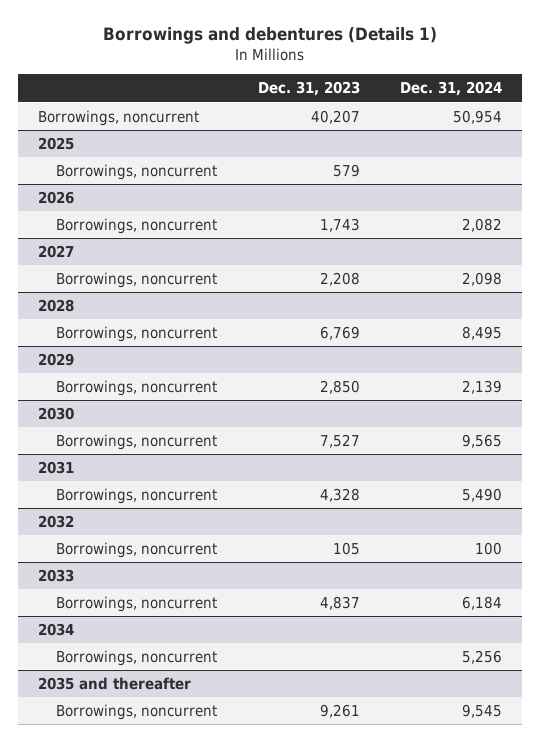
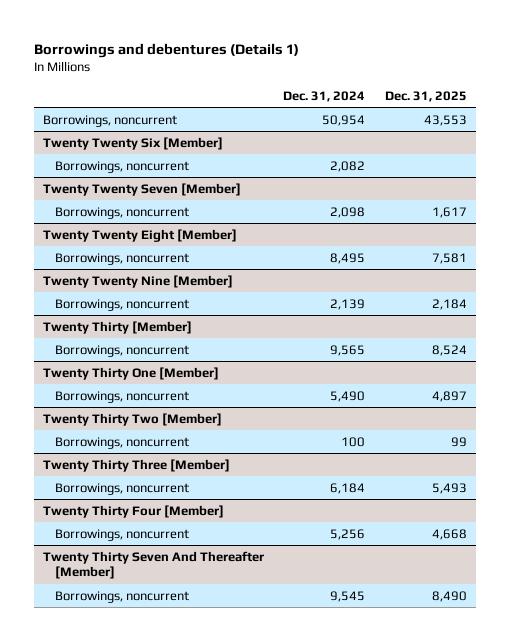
[257,81,360,97] Dec. 31, 2023 -> none
none -> [384,90,467,102] Dec. 31, 2025
[38,136,75,150] 2025 -> none
[56,163,218,180] Borrowings, noncurrent -> none
[38,190,75,204] 2026 -> [43,136,224,150] Twenty Twenty Six [Member]
[38,244,75,258] 2027 -> [43,182,242,196] Twenty Twenty Seven [Member]
[38,298,75,312] 2028 -> [43,228,238,242] Twenty Twenty Eight [Member]
[38,352,75,366] 2029 -> [43,274,234,288] Twenty Twenty Nine [Member]
[38,406,75,420] 2030 -> [43,320,193,334] Twenty Thirty [Member]
[38,460,75,474] 2031 -> [43,366,220,380] Twenty Thirty One [Member]
[38,514,75,528] 2032 -> [43,412,223,426] Twenty Thirty Two [Member]
[38,568,75,582] 2033 -> [43,458,231,472] Twenty Thirty Three [Member]
[38,622,75,636] 2034 -> [43,504,225,518] Twenty Thirty Four [Member]
[38,676,192,690] 2035 and thereafter -> none
none -> [43,550,265,580] Twenty Thirty Seven And Thereafter [Member]

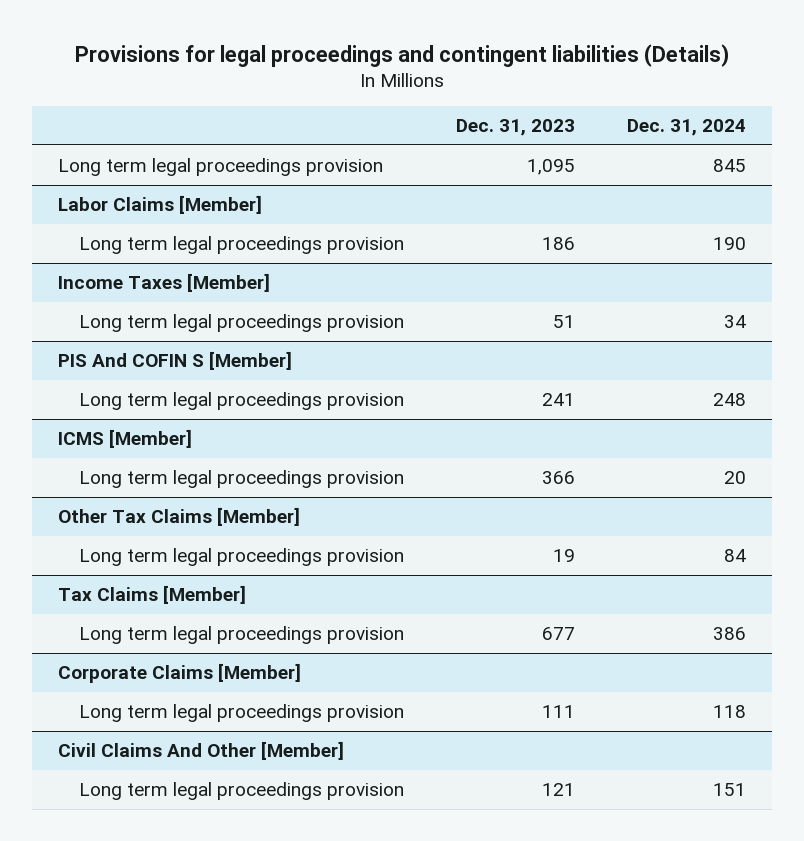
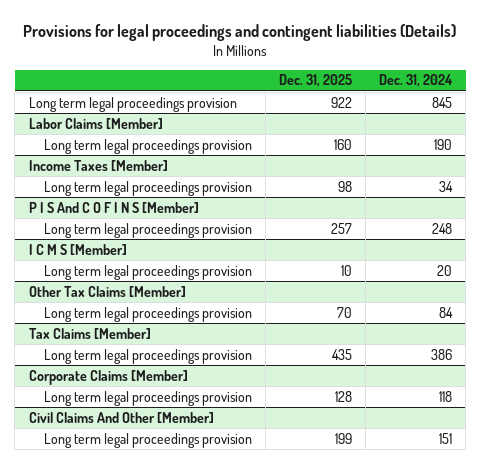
[455,119,575,137] Dec. 31, 2023 -> none
none -> [278,74,352,88] Dec. 31, 2025
[58,351,293,371] PIS And COFIN S [Member] -> [28,201,199,213] P I S And C O F I N S [Member]
[58,429,193,449] ICMS [Member] -> [28,243,127,255] I C M S [Member]

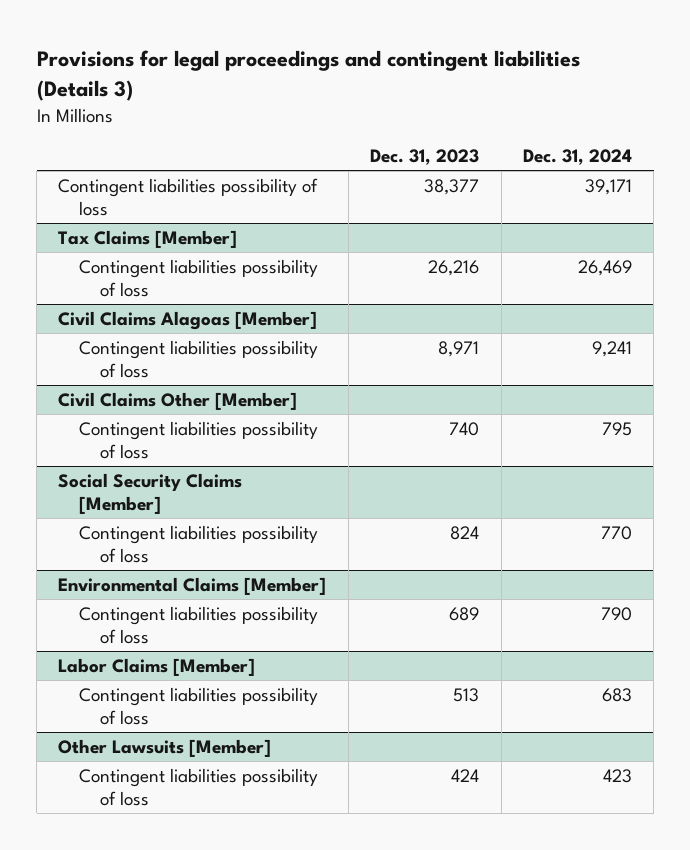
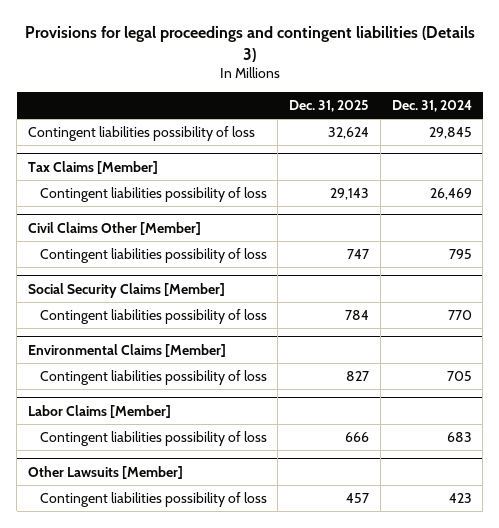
[370,148,480,165] Dec. 31, 2023 -> none
none -> [289,100,370,113] Dec. 31, 2025
[584,178,632,195] 39,171 -> [428,127,472,140] 29,845
[58,310,318,330] Civil Claims Alagoas [Member] -> none
[79,339,319,379] Contingent liabilities possibility of loss -> none
[600,606,632,621] 790 -> [446,371,472,382] 705

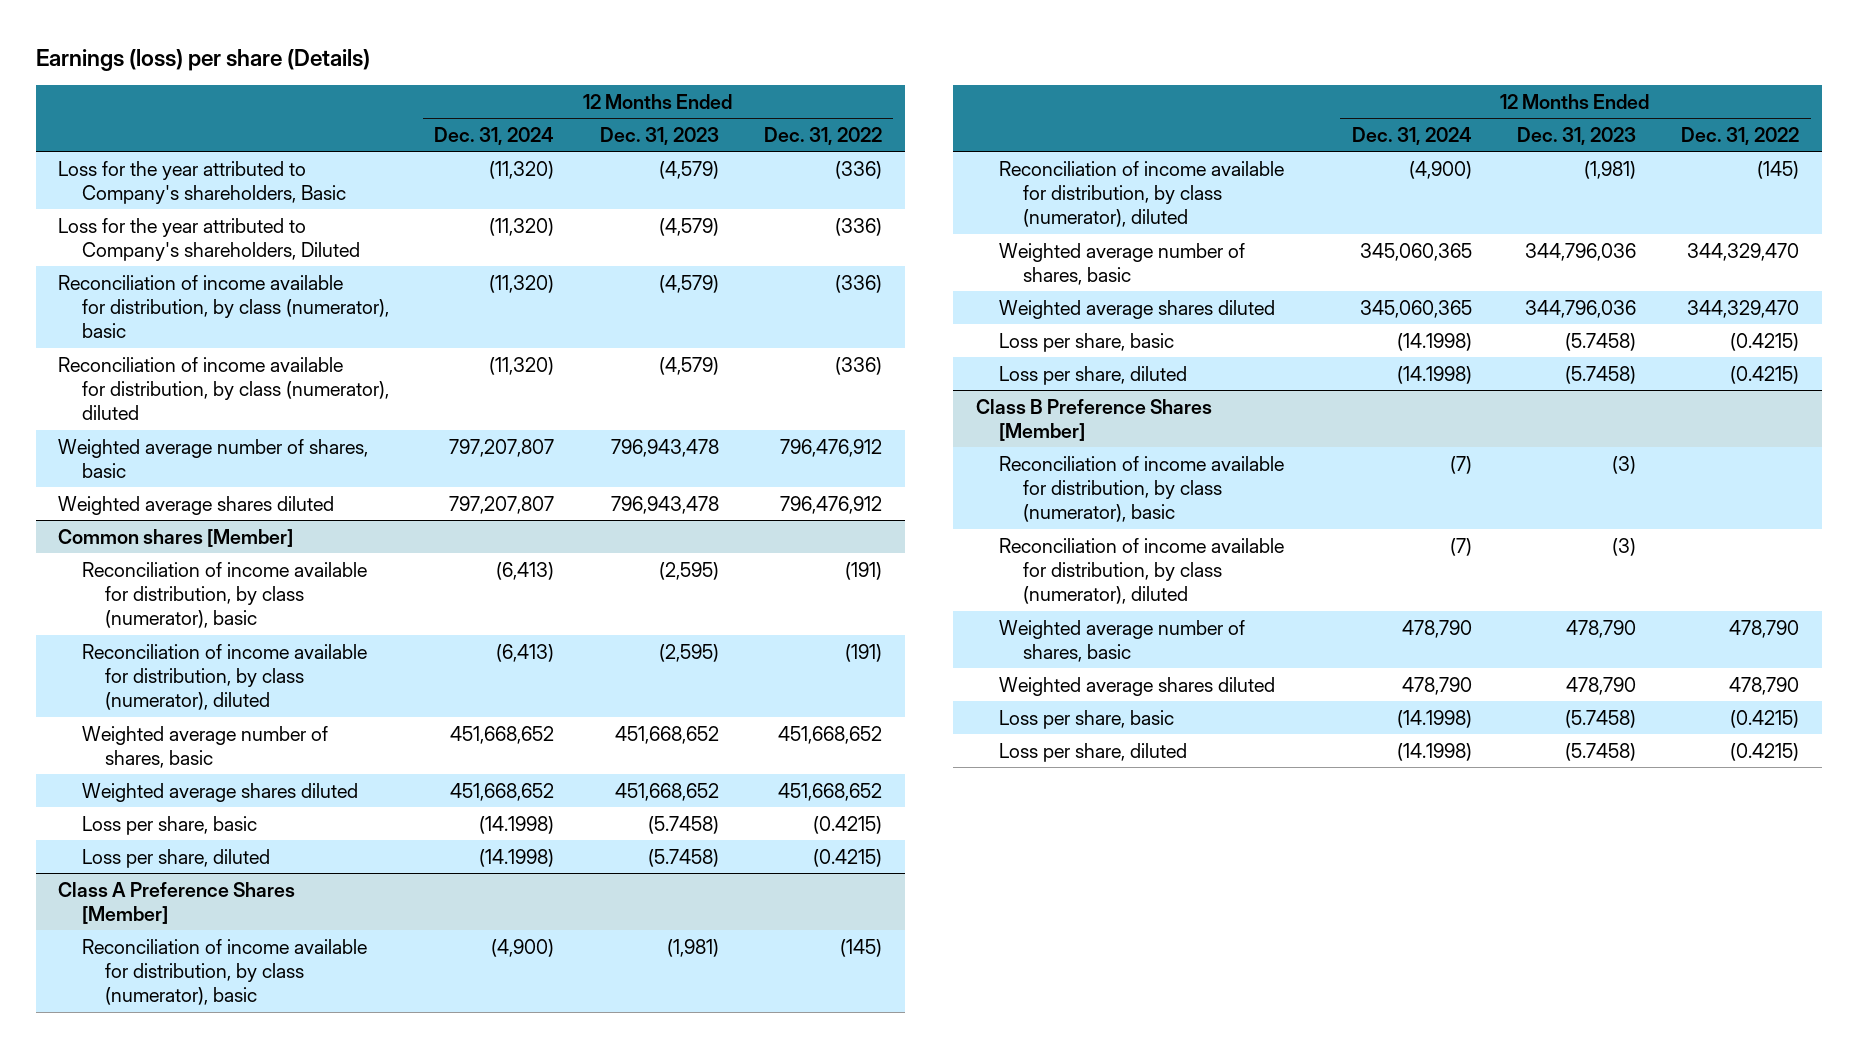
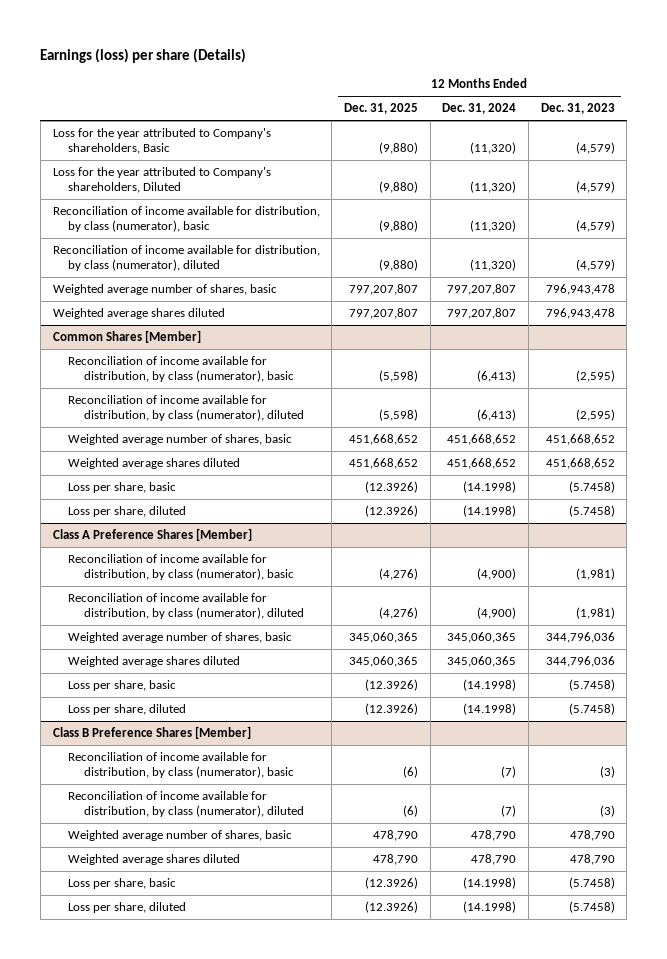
[763,126,882,145] Dec. 31, 2022 -> none
none -> [343,103,418,115] Dec. 31, 2025
[58,528,294,547] Common shares [Member] -> [52,330,201,344] Common Shares [Member]

